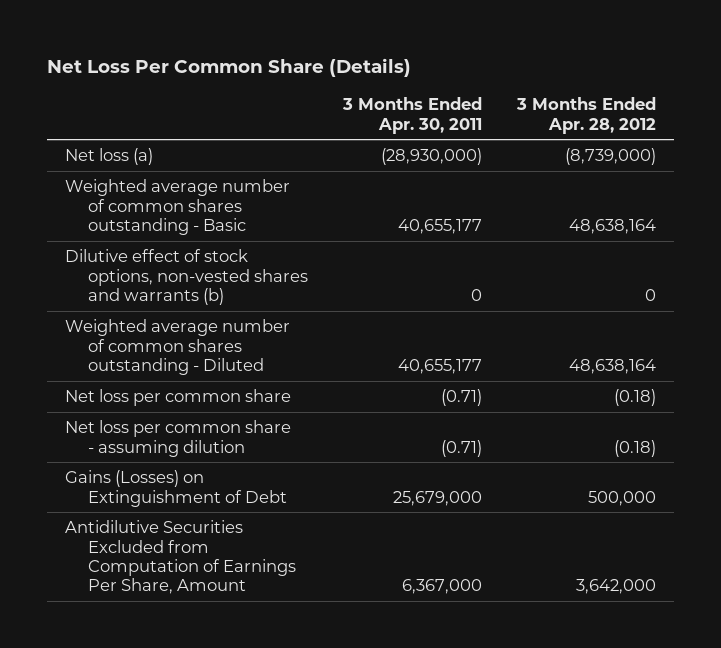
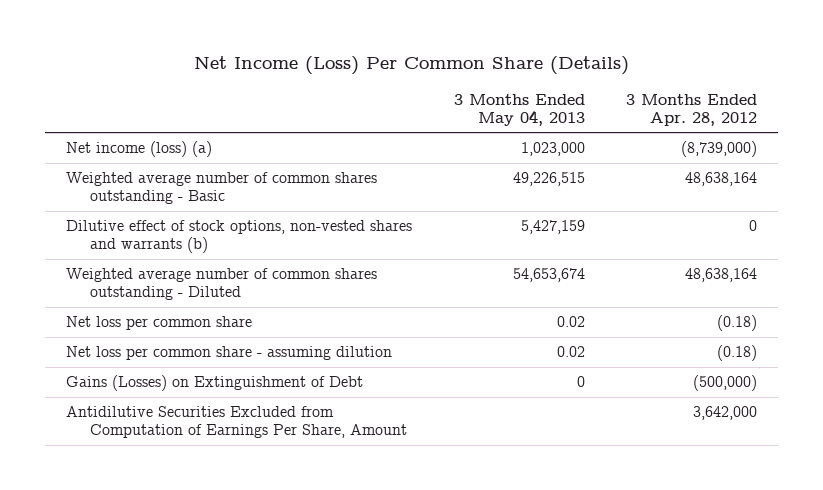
[47,57,412,77] Net Loss Per Common Share (Details) -> [193,56,629,76] Net Income (Loss) Per Common Share (Details)
[342,97,483,134] 3 Months Ended Apr. 30, 2011 -> none
none -> [453,93,585,126] 3 Months Ended May 04, 2013
[64,148,153,166] Net loss (a) -> [66,141,213,158] Net income (loss) (a)
[588,490,657,506] 500,000 -> [693,375,758,392] (500,000)

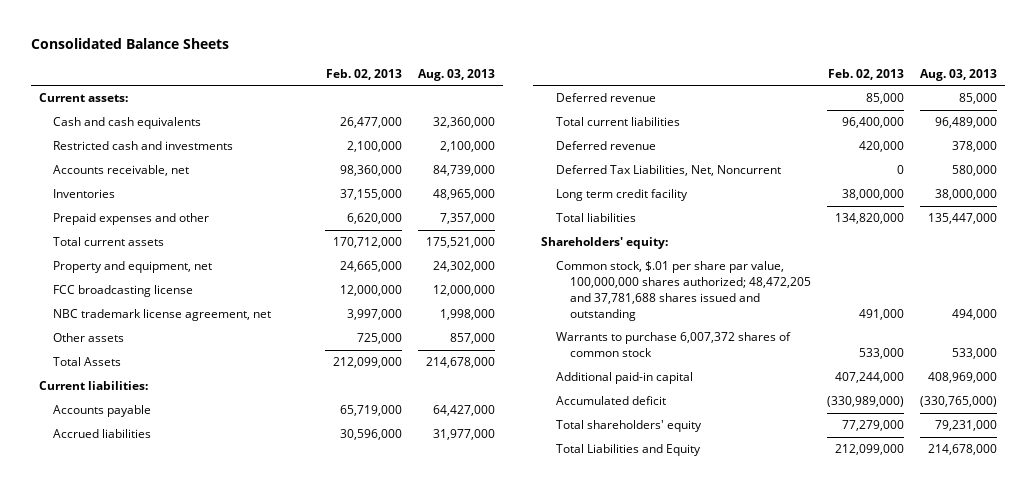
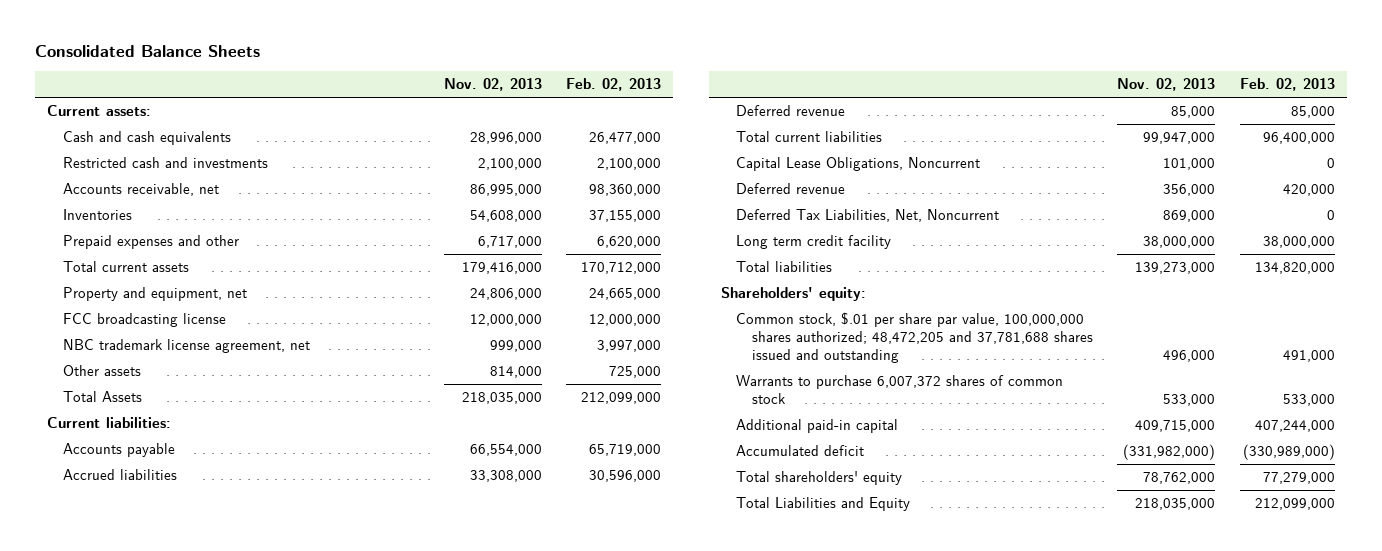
[417,68,495,81] Aug. 03, 2013 -> none
none -> [443,78,542,92] Nov. 02, 2013
none -> [736,157,981,172] Capital Lease Obligations, Noncurrent

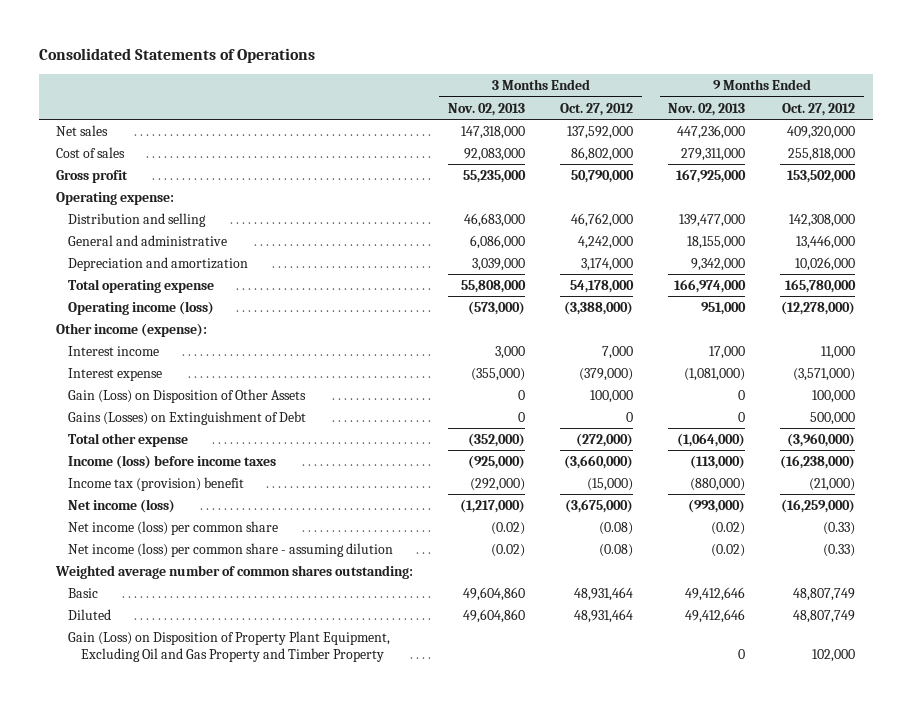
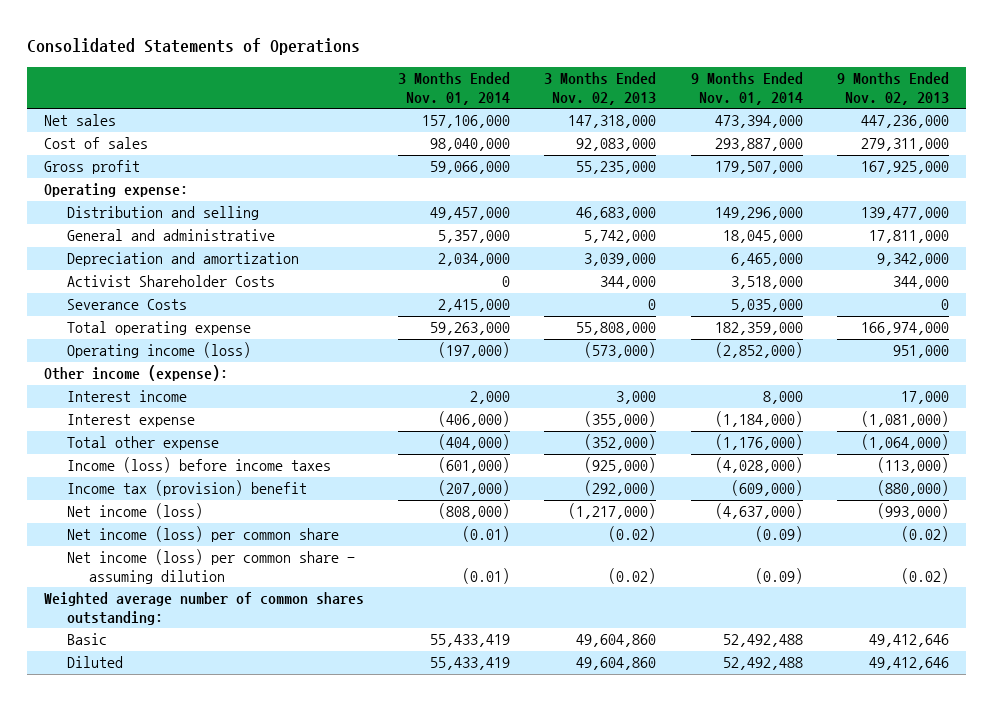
[560,102,634,116] Oct. 27, 2012 -> none
[782,102,856,116] Oct. 27, 2012 -> none
none -> [397,72,510,105] 3 Months Ended Nov. 01, 2014
none -> [690,72,803,105] 9 Months Ended Nov. 01, 2014
[470,234,526,249] 6,086,000 -> [584,230,657,244] 5,742,000
[687,235,746,249] 18,155,000 -> [868,230,949,244] 17,811,000
none -> [66,275,275,288] Activist Shareholder Costs
none -> [66,299,187,311] Severance Costs
[68,388,307,403] Gain (Loss) on Disposition of Other Assets -> none
[68,410,307,425] Gains (Losses) on Extinguishment of Debt -> none
[68,630,391,663] Gain (Loss) on Disposition of Property Plant Equipment, Excluding Oil and Gas Property and Timber Property -> none

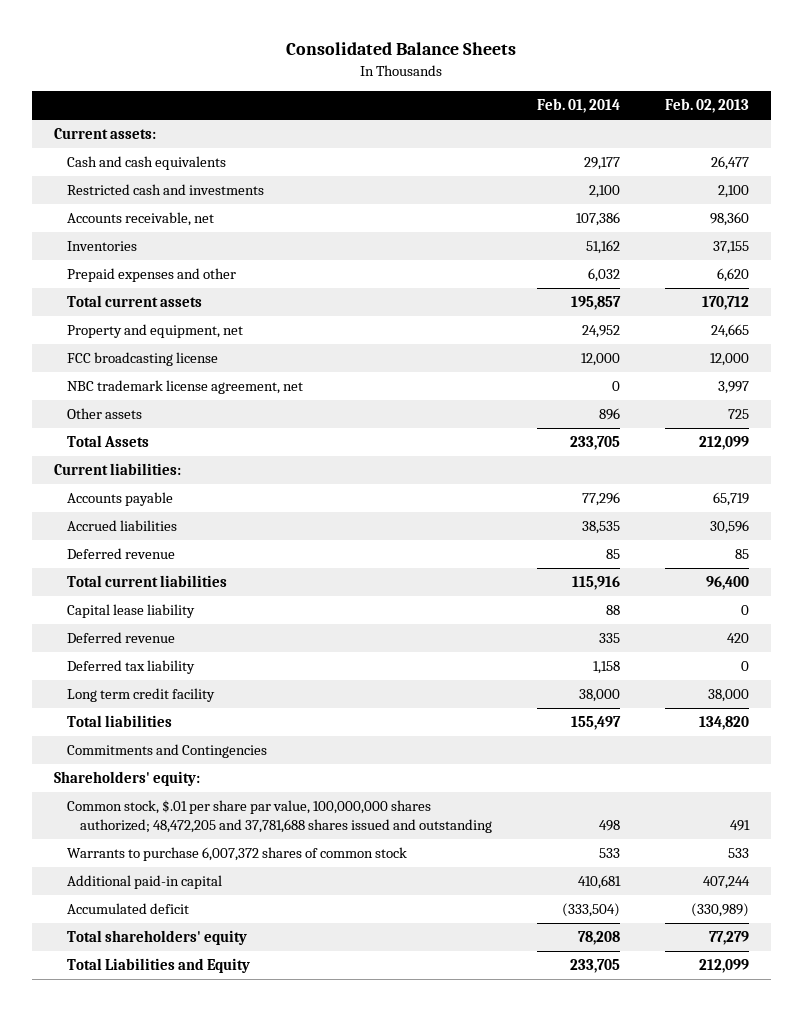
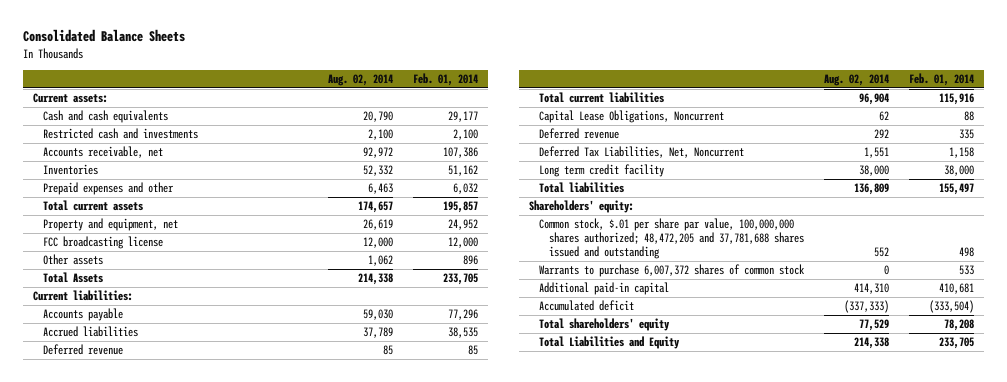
[664,98,749,114] Feb. 02, 2013 -> none
none -> [328,73,394,86] Aug. 02, 2014
[67,380,304,395] NBC trademark license agreement, net -> none
[67,604,196,619] Capital lease liability -> [538,110,724,124] Capital Lease Obligations, Noncurrent
[67,660,196,675] Deferred tax liability -> [538,146,744,159] Deferred Tax Liabilities, Net, Noncurrent
[67,744,268,759] Commitments and Contingencies -> none

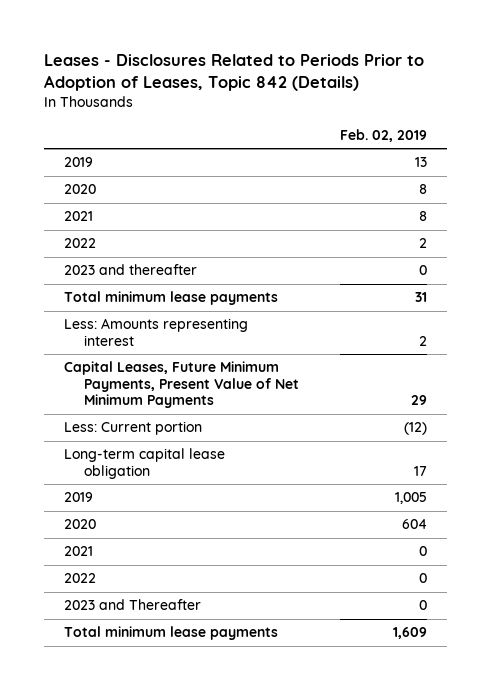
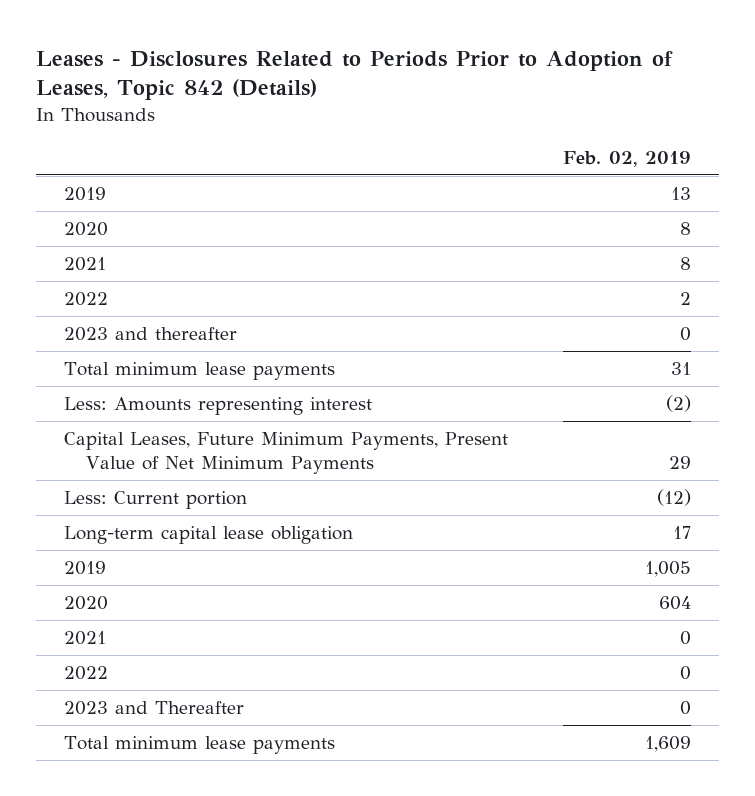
[418,335,427,346] 2 -> [666,394,692,412] (2)

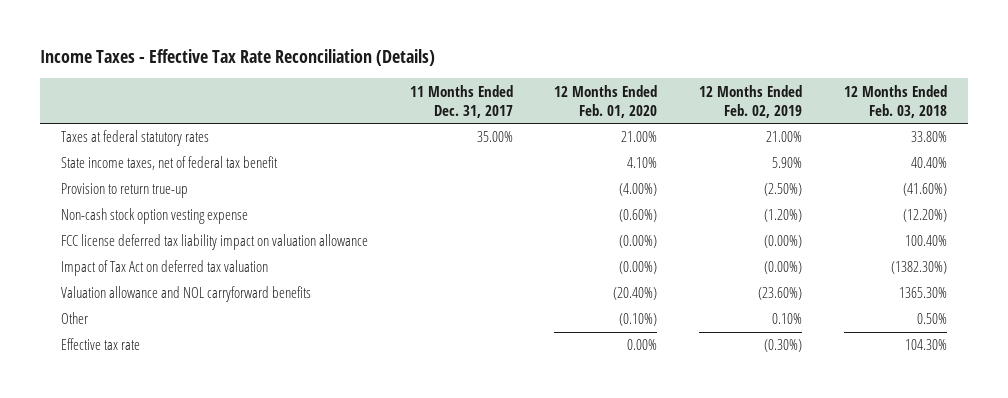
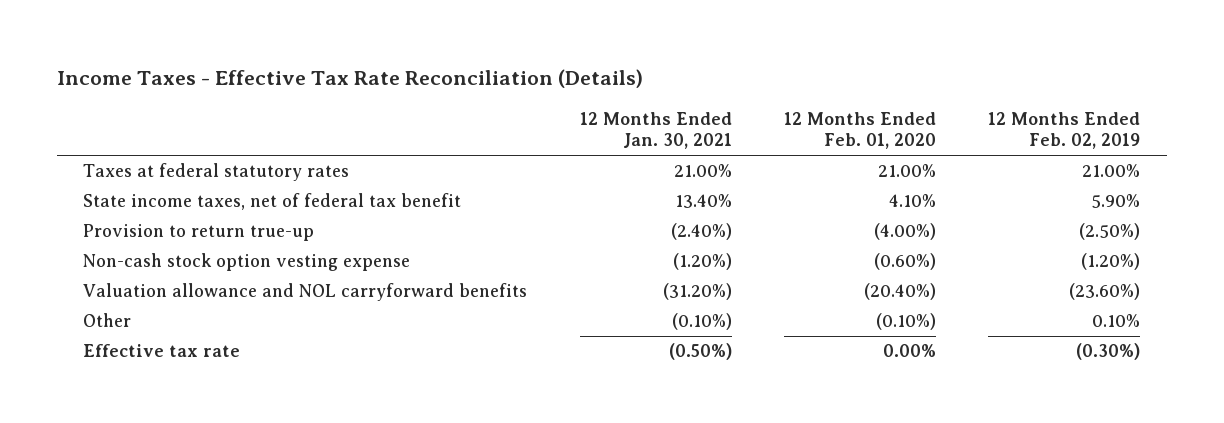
[409,84,513,118] 11 Months Ended Dec. 31, 2017 -> none
[843,84,947,118] 12 Months Ended Feb. 03, 2018 -> none
none -> [579,111,732,150] 12 Months Ended Jan. 30, 2021
[60,234,368,251] FCC license deferred tax liability impact on valuation allowance -> none
[60,260,268,277] Impact of Tax Act on deferred tax valuation -> none

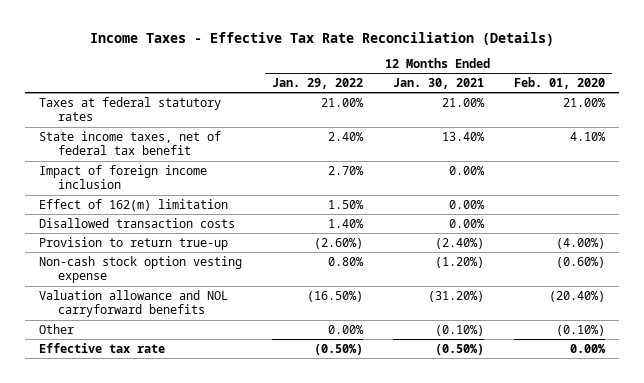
[988,111,1141,150] 12 Months Ended Feb. 02, 2019 -> none
none -> [272,78,364,90] Jan. 29, 2022
none -> [39,164,208,190] Impact of foreign income inclusion
none -> [39,198,229,211] Effect of 162(m) limitation
none -> [39,217,236,228] Disallowed transaction costs

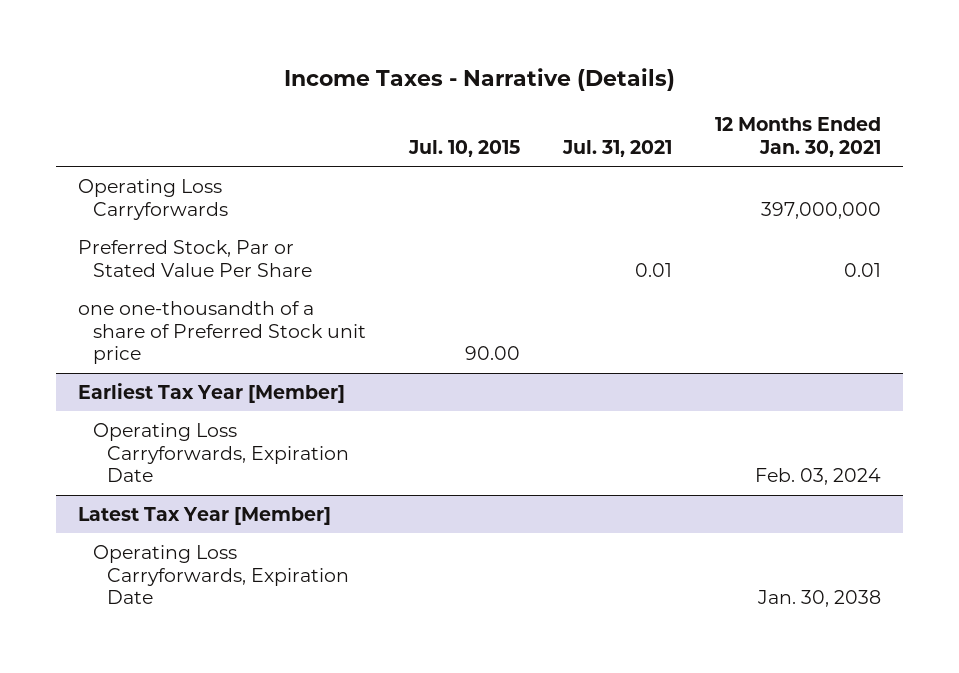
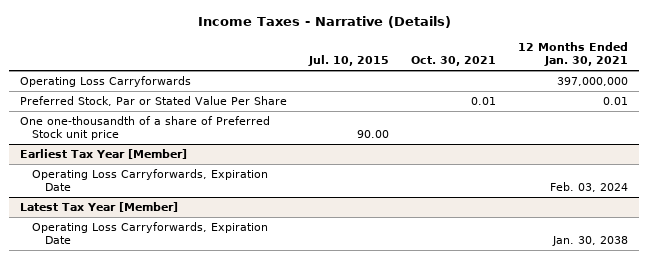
[561,139,672,157] Jul. 31, 2021 -> none
none -> [411,56,497,67] Oct. 30, 2021
[77,300,366,365] one one-thousandth of a share of Preferred Stock unit price -> [20,116,271,140] One one-thousandth of a share of Preferred Stock unit price

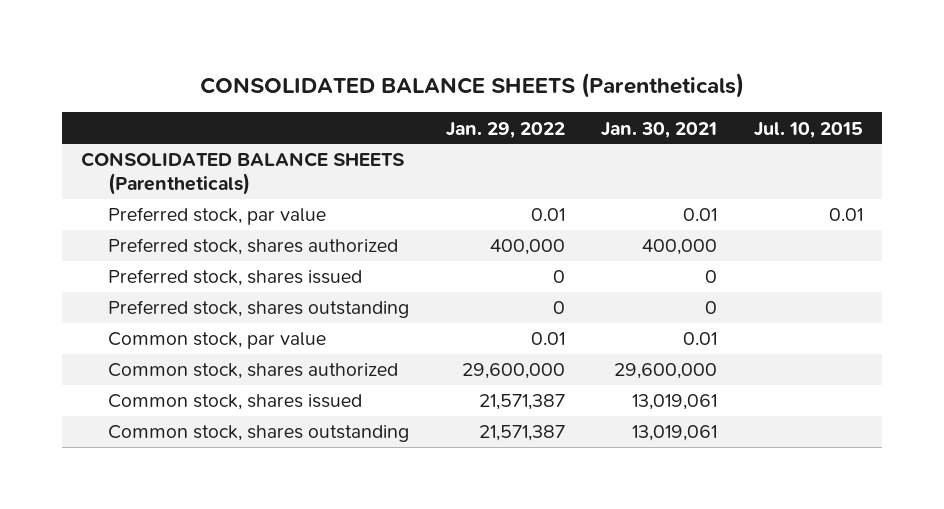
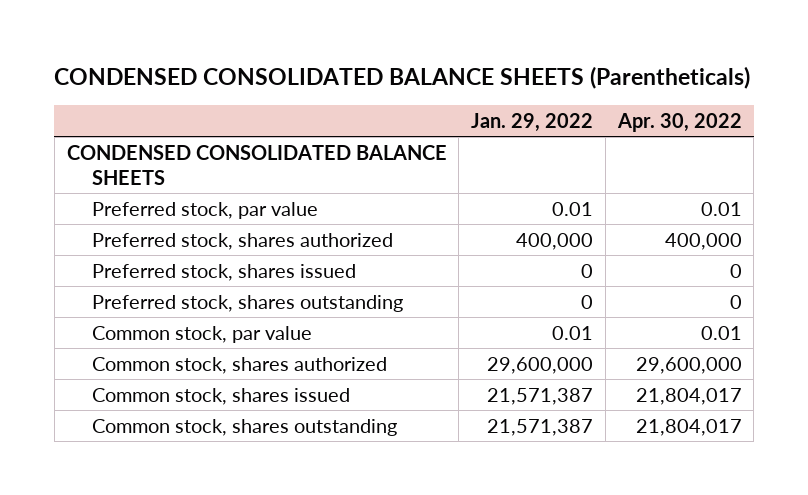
[199,72,744,98] CONSOLIDATED BALANCE SHEETS (Parentheticals) -> [54,66,751,90] CONDENSED CONSOLIDATED BALANCE SHEETS (Parentheticals)
[601,121,718,138] Jan. 30, 2021 -> none
[754,121,864,138] Jul. 10, 2015 -> none
none -> [616,112,742,132] Apr. 30, 2022
[80,152,404,195] CONSOLIDATED BALANCE SHEETS (Parentheticals) -> [66,144,447,185] CONDENSED CONSOLIDATED BALANCE SHEETS

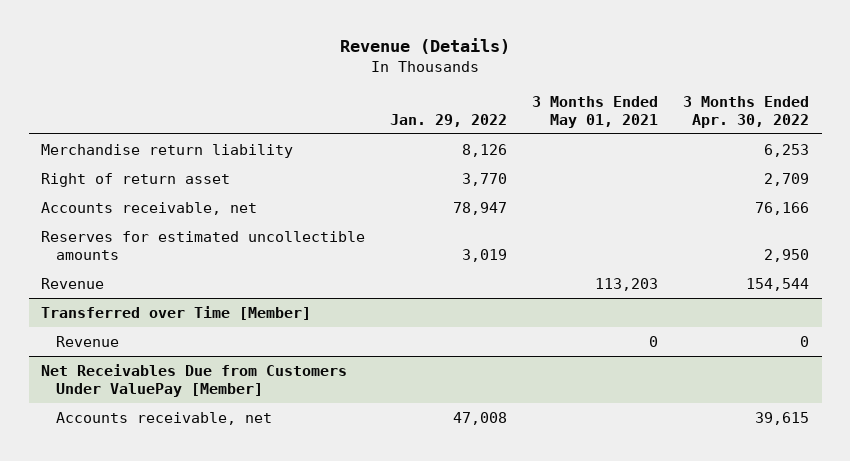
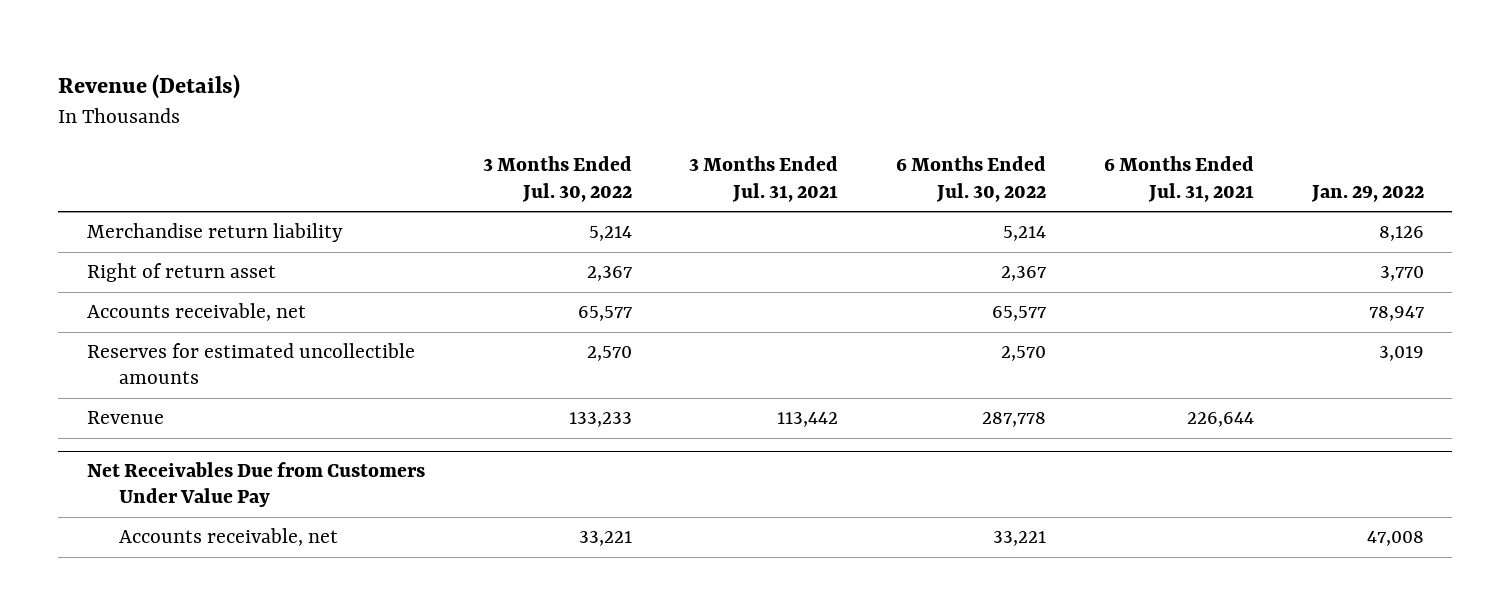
[532,95,659,128] 3 Months Ended May 01, 2021 -> none
[683,95,810,128] 3 Months Ended Apr. 30, 2022 -> none
none -> [482,156,632,202] 3 Months Ended Jul. 30, 2022
none -> [689,156,839,202] 3 Months Ended Jul. 31, 2021
none -> [896,156,1047,202] 6 Months Ended Jul. 30, 2022
none -> [1103,156,1254,202] 6 Months Ended Jul. 31, 2021
[41,305,312,320] Transferred over Time [Member] -> none
[55,335,119,347] Revenue -> none
[41,363,348,397] Net Receivables Due from Customers Under ValuePay [Member] -> [87,462,426,508] Net Receivables Due from Customers Under Value Pay

